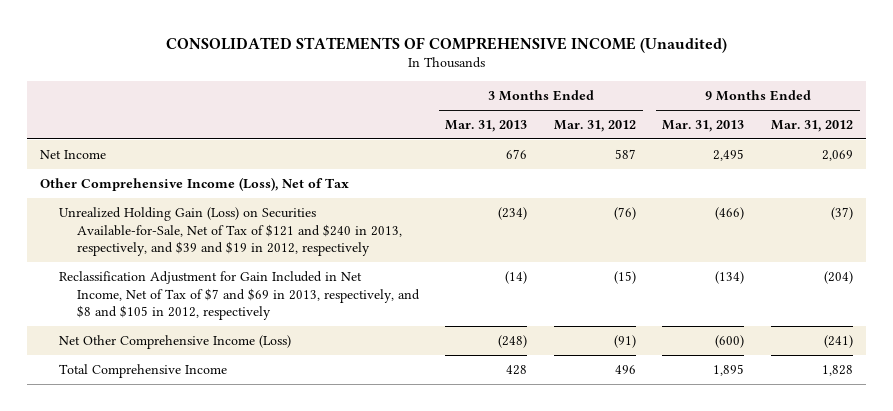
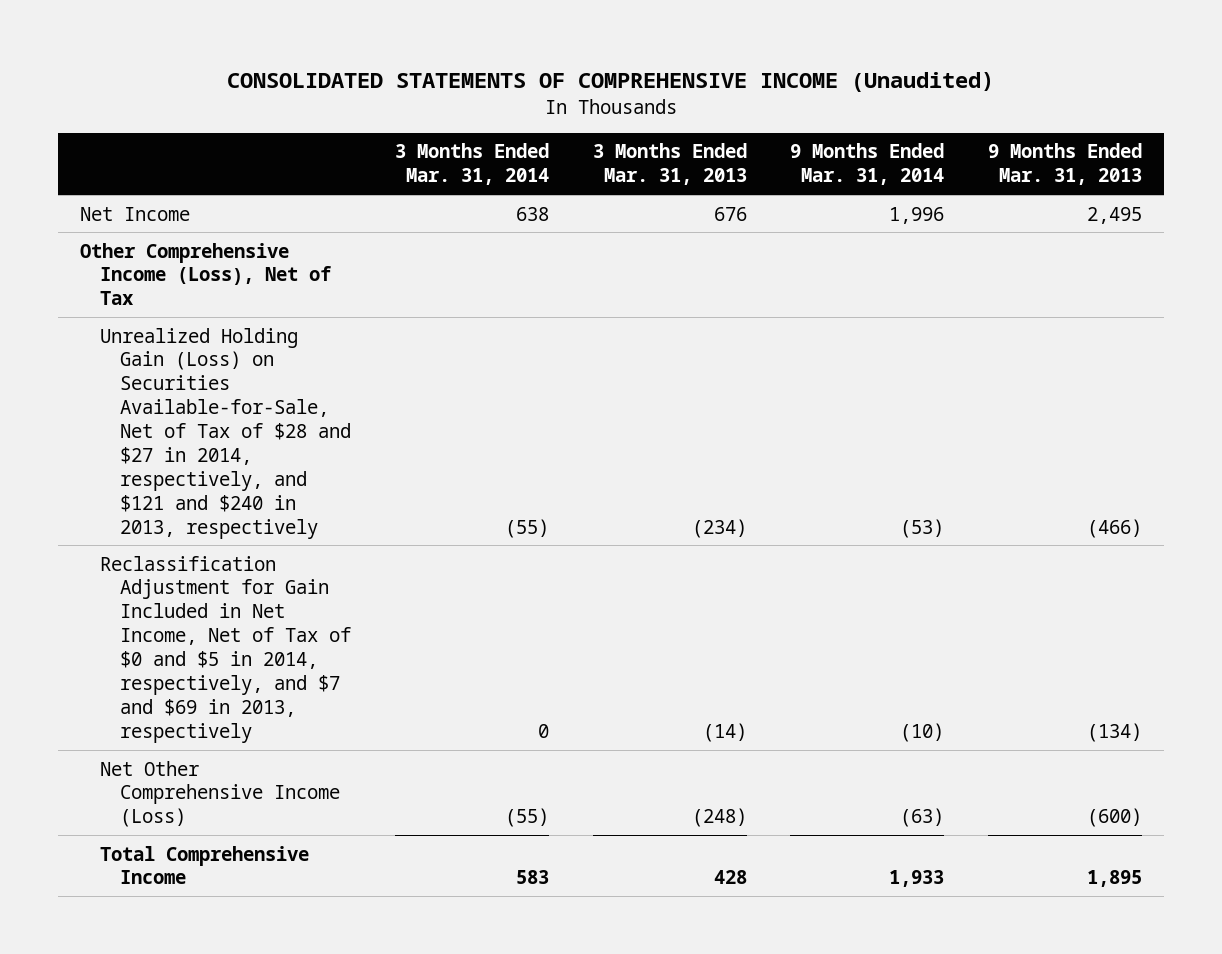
[553,120,636,133] Mar. 31, 2012 -> none
[771,120,854,133] Mar. 31, 2012 -> none
none -> [395,143,550,186] 3 Months Ended Mar. 31, 2014
none -> [790,143,945,186] 9 Months Ended Mar. 31, 2014
[58,206,402,257] Unrealized Holding Gain (Loss) on Securities Available-for-Sale, Net of Tax of $121 and $240 in 2013, respectively, and $39 and $19 in 2012, respectively -> [100,327,352,539] Unrealized Holding Gain (Loss) on Securities Available-for-Sale, Net of Tax of $28 and $27 in 2014, respectively, and $121 and $240 in 2013, respectively
[58,270,420,321] Reclassification Adjustment for Gain Included in Net Income, Net of Tax of $7 and $69 in 2013, respectively, and $8 and $105 in 2012, respectively -> [100,555,352,743] Reclassification Adjustment for Gain Included in Net Income, Net of Tax of $0 and $5 in 2014, respectively, and $7 and $69 in 2013, respectively

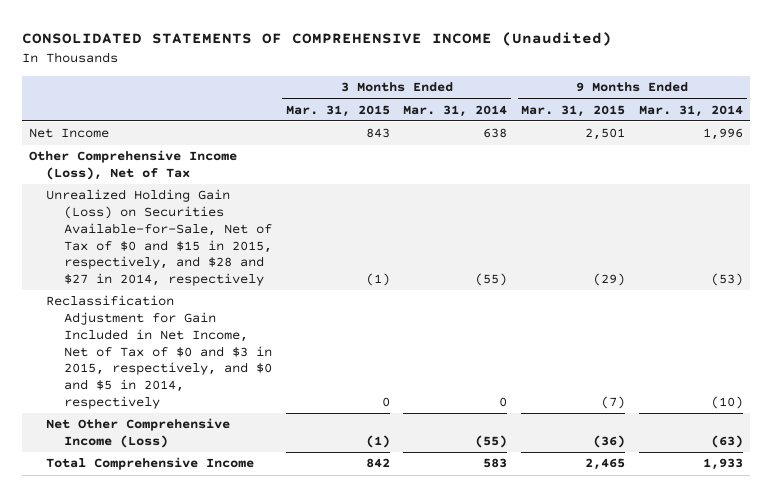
[592,143,747,186] 3 Months Ended Mar. 31, 2013 -> none
[987,143,1142,186] 9 Months Ended Mar. 31, 2013 -> none
none -> [285,104,390,117] Mar. 31, 2015
none -> [521,104,626,117] Mar. 31, 2015
[100,327,352,539] Unrealized Holding Gain (Loss) on Securities Available-for-Sale, Net of Tax of $28 and $27 in 2014, respectively, and $121 and $240 in 2013, respectively -> [46,189,272,287] Unrealized Holding Gain (Loss) on Securities Available-for-Sale, Net of Tax of $0 and $15 in 2015, respectively, and $28 and $27 in 2014, respectively
[100,555,352,743] Reclassification Adjustment for Gain Included in Net Income, Net of Tax of $0 and $5 in 2014, respectively, and $7 and $69 in 2013, respectively -> [46,295,272,409] Reclassification Adjustment for Gain Included in Net Income, Net of Tax of $0 and $3 in 2015, respectively, and $0 and $5 in 2014, respectively

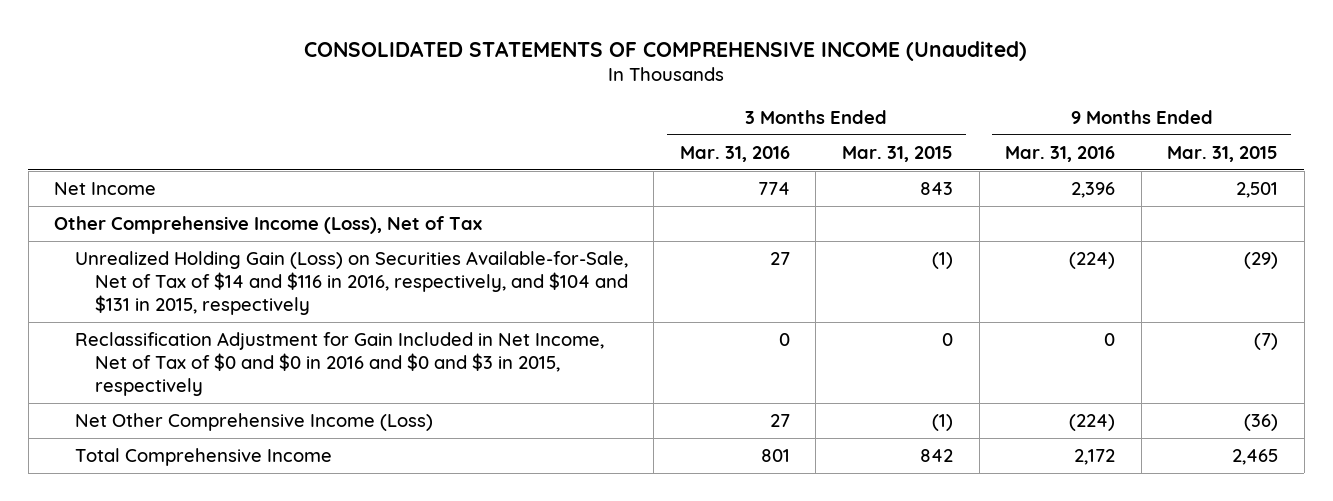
[403,104,508,117] Mar. 31, 2014 -> none
[639,104,744,117] Mar. 31, 2014 -> none
none -> [679,145,790,162] Mar. 31, 2016
none -> [1005,145,1116,162] Mar. 31, 2016
[46,189,272,287] Unrealized Holding Gain (Loss) on Securities Available-for-Sale, Net of Tax of $0 and $15 in 2015, respectively, and $28 and $27 in 2014, respectively -> [74,251,628,315] Unrealized Holding Gain (Loss) on Securities Available-for-Sale, Net of Tax of $14 and $116 in 2016, respectively, and $104 and $131 in 2015, respectively
[46,295,272,409] Reclassification Adjustment for Gain Included in Net Income, Net of Tax of $0 and $3 in 2015, respectively, and $0 and $5 in 2014, respectively -> [74,332,604,396] Reclassification Adjustment for Gain Included in Net Income, Net of Tax of $0 and $0 in 2016 and $0 and $3 in 2015, respectively

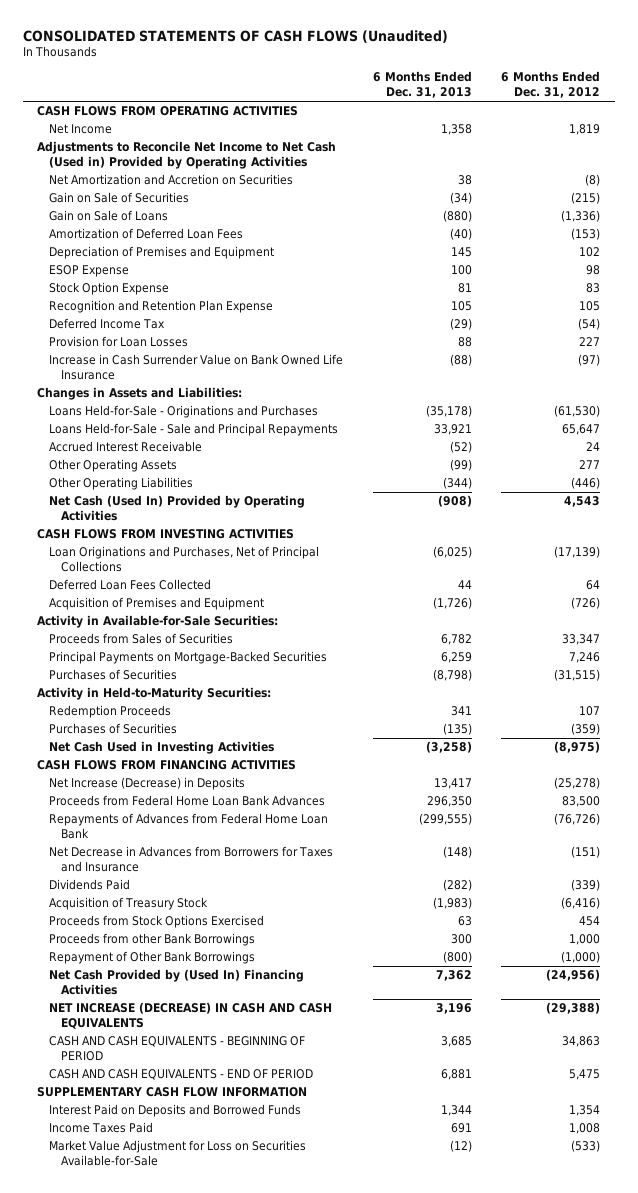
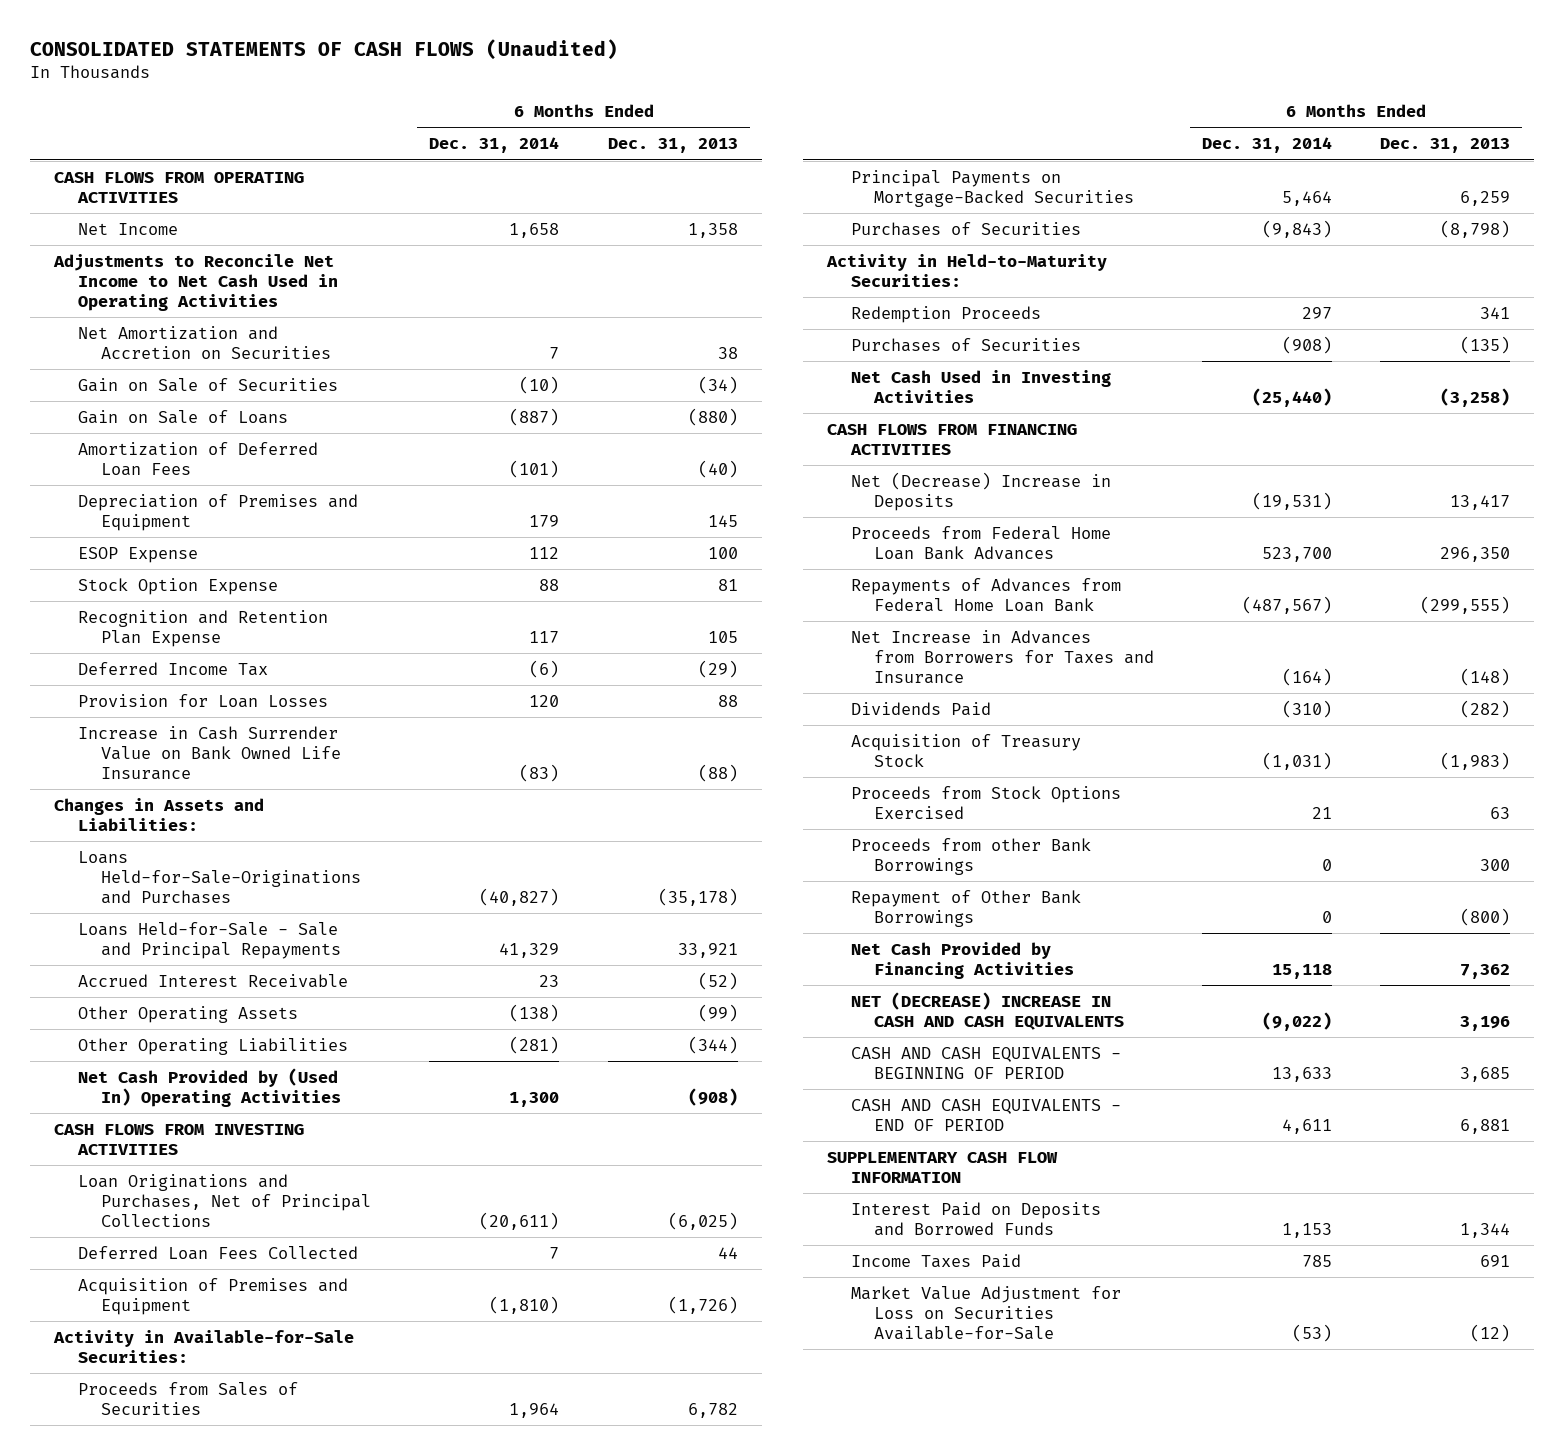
[501,71,601,99] 6 Months Ended Dec. 31, 2012 -> none
none -> [429,137,560,154] Dec. 31, 2014
[37,141,337,170] Adjustments to Reconcile Net Income to Net Cash (Used in) Provided by Operating Activities -> [53,253,338,311] Adjustments to Reconcile Net Income to Net Cash Used in Operating Activities
[49,405,319,419] Loans Held-for-Sale - Originations and Purchases -> [77,850,362,904] Loans Held-for-Sale-Originations and Purchases
[49,495,306,522] Net Cash (Used In) Provided by Operating Activities -> [77,1067,342,1107] Net Cash Provided by (Used In) Operating Activities
[49,777,246,791] Net Increase (Decrease) in Deposits -> [850,471,1111,511] Net (Decrease) Increase in Deposits
[49,846,334,873] Net Decrease in Advances from Borrowers for Taxes and Insurance -> [850,629,1154,684] Net Increase in Advances from Borrowers for Taxes and Insurance
[49,969,305,996] Net Cash Provided by (Used In) Financing Activities -> [850,941,1074,979] Net Cash Provided by Financing Activities
[49,1002,333,1030] NET INCREASE (DECREASE) IN CASH AND CASH EQUIVALENTS -> [850,991,1124,1030] NET (DECREASE) INCREASE IN CASH AND CASH EQUIVALENTS

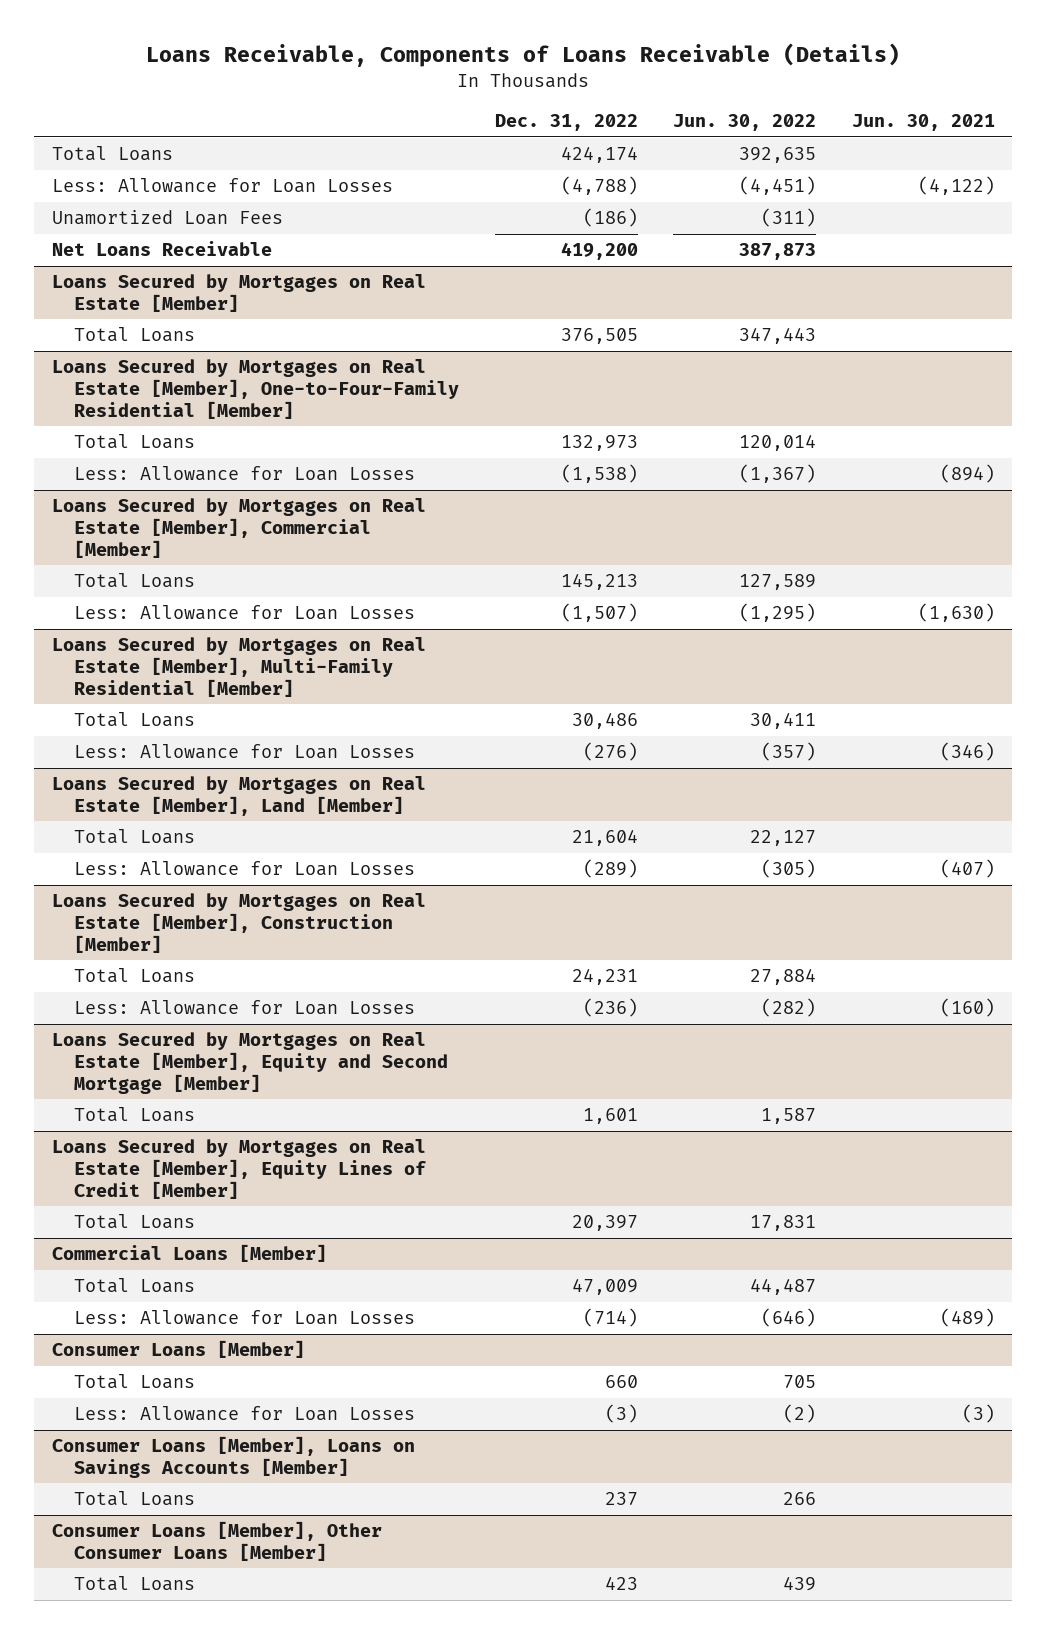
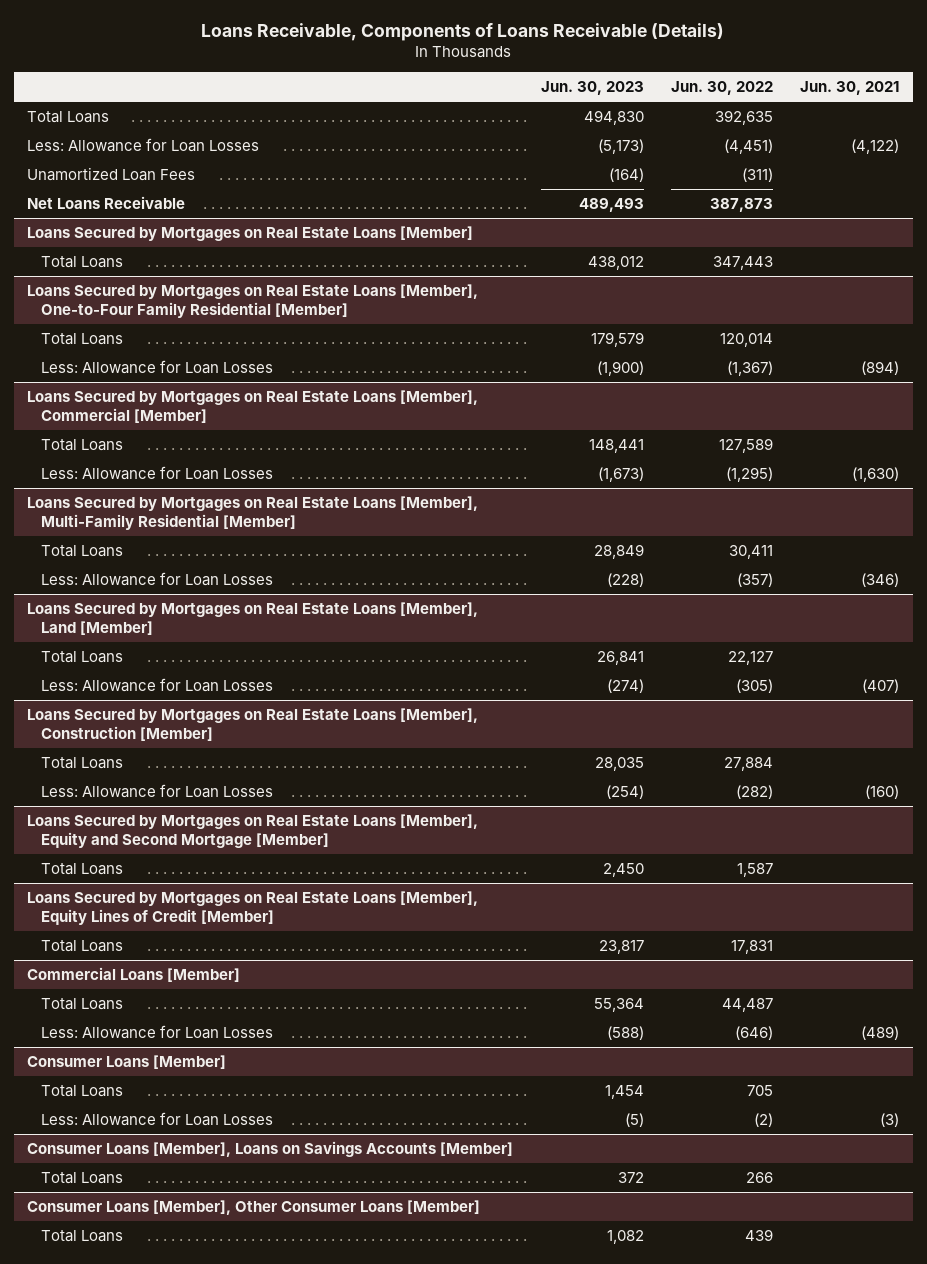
[494,114,638,132] Dec. 31, 2022 -> none
none -> [540,81,644,96] Jun. 30, 2023
[51,274,426,312] Loans Secured by Mortgages on Real Estate [Member] -> [27,225,474,241] Loans Secured by Mortgages on Real Estate Loans [Member]
[51,359,460,419] Loans Secured by Mortgages on Real Estate [Member], One-to-Four-Family Residential [Member] -> [27,283,479,319] Loans Secured by Mortgages on Real Estate Loans [Member], One-to-Four Family Residential [Member]
[51,498,426,558] Loans Secured by Mortgages on Real Estate [Member], Commercial [Member] -> [27,389,479,424] Loans Secured by Mortgages on Real Estate Loans [Member], Commercial [Member]
[51,637,426,697] Loans Secured by Mortgages on Real Estate [Member], Multi-Family Residential [Member] -> [27,495,479,531] Loans Secured by Mortgages on Real Estate Loans [Member], Multi-Family Residential [Member]
[51,776,426,816] Loans Secured by Mortgages on Real Estate [Member], Land [Member] -> [27,601,479,636] Loans Secured by Mortgages on Real Estate Loans [Member], Land [Member]
[51,893,426,953] Loans Secured by Mortgages on Real Estate [Member], Construction [Member] -> [27,707,479,742] Loans Secured by Mortgages on Real Estate Loans [Member], Construction [Member]
[51,1032,449,1094] Loans Secured by Mortgages on Real Estate [Member], Equity and Second Mortgage [Member] -> [27,813,479,849] Loans Secured by Mortgages on Real Estate Loans [Member], Equity and Second Mortgage [Member]
[51,1139,427,1199] Loans Secured by Mortgages on Real Estate [Member], Equity Lines of Credit [Member] -> [27,890,479,926] Loans Secured by Mortgages on Real Estate Loans [Member], Equity Lines of Credit [Member]

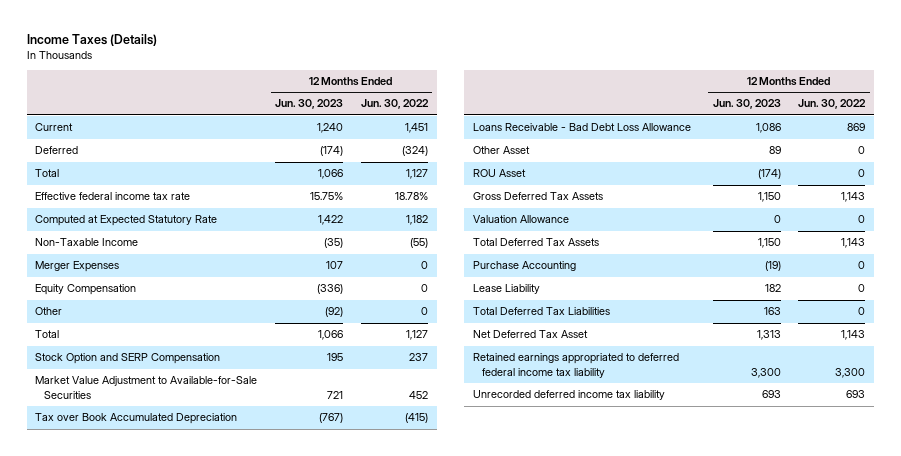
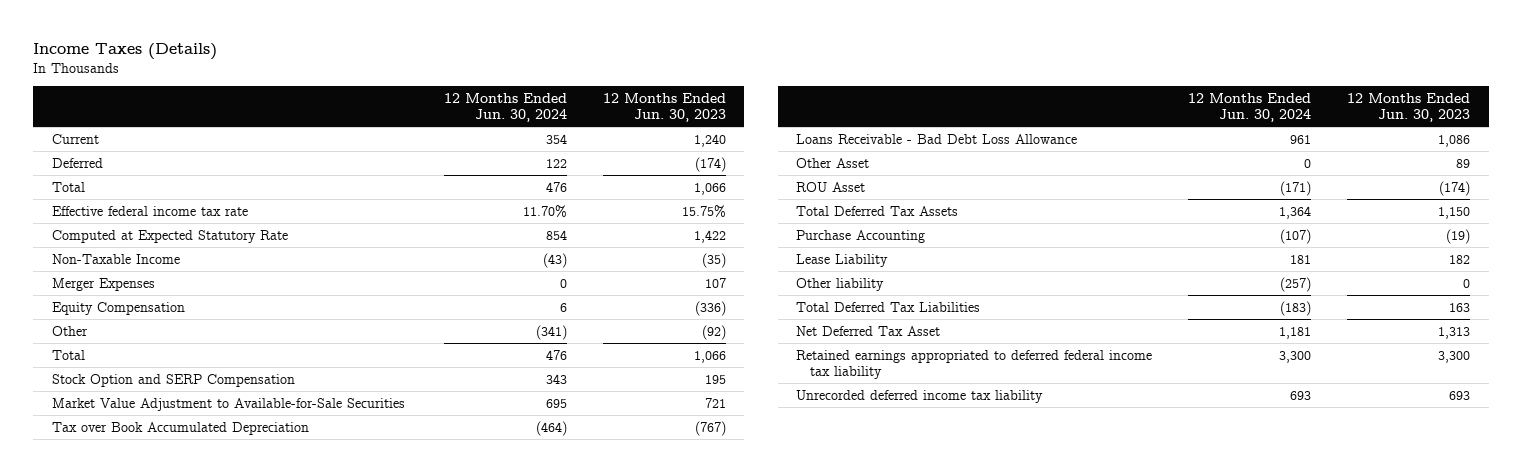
[360,99,429,110] Jun. 30, 2022 -> none
none -> [443,92,567,122] 12 Months Ended Jun. 30, 2024
[473,192,604,201] Gross Deferred Tax Assets -> none
[473,215,570,224] Valuation Allowance -> none
none -> [796,277,885,291] Other liability

